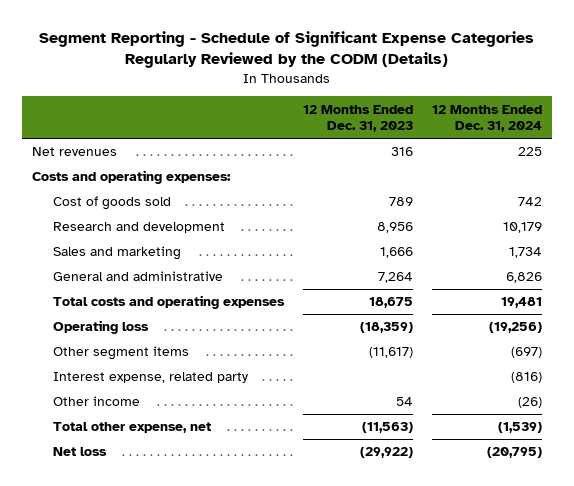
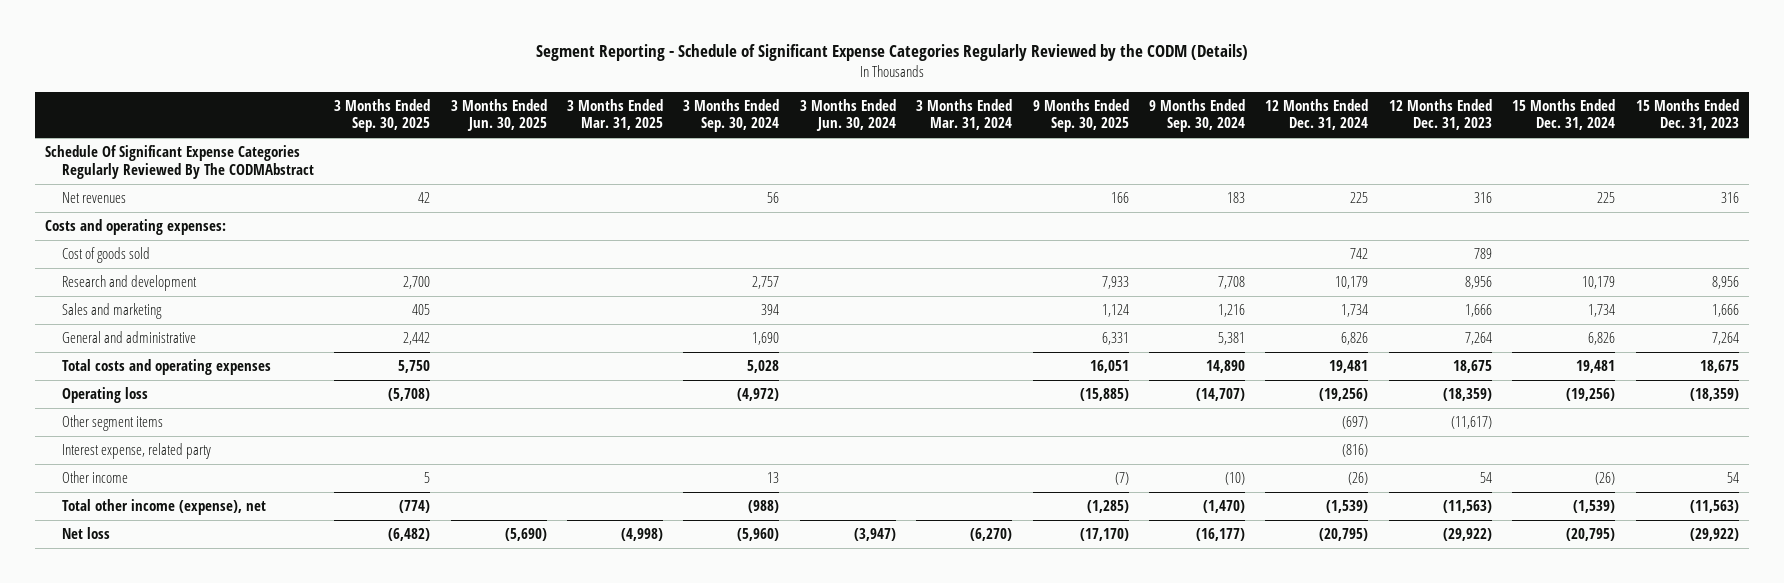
none -> [334,98,431,133] 3 Months Ended Sep. 30, 2025
none -> [450,98,547,132] 3 Months Ended Jun. 30, 2025
none -> [567,98,664,131] 3 Months Ended Mar. 31, 2025
none -> [683,98,780,133] 3 Months Ended Sep. 30, 2024
none -> [799,98,896,132] 3 Months Ended Jun. 30, 2024
none -> [916,98,1013,131] 3 Months Ended Mar. 31, 2024
none -> [1032,98,1129,133] 9 Months Ended Sep. 30, 2025
none -> [1149,98,1246,133] 9 Months Ended Sep. 30, 2024
none -> [1512,98,1616,131] 15 Months Ended Dec. 31, 2024
none -> [1635,98,1739,131] 15 Months Ended Dec. 31, 2023
none -> [45,145,314,179] Schedule Of Significant Expense Categories Regularly Reviewed By The CODMAbstract
[52,422,211,434] Total other expense, net -> [61,499,266,516] Total other income (expense), net

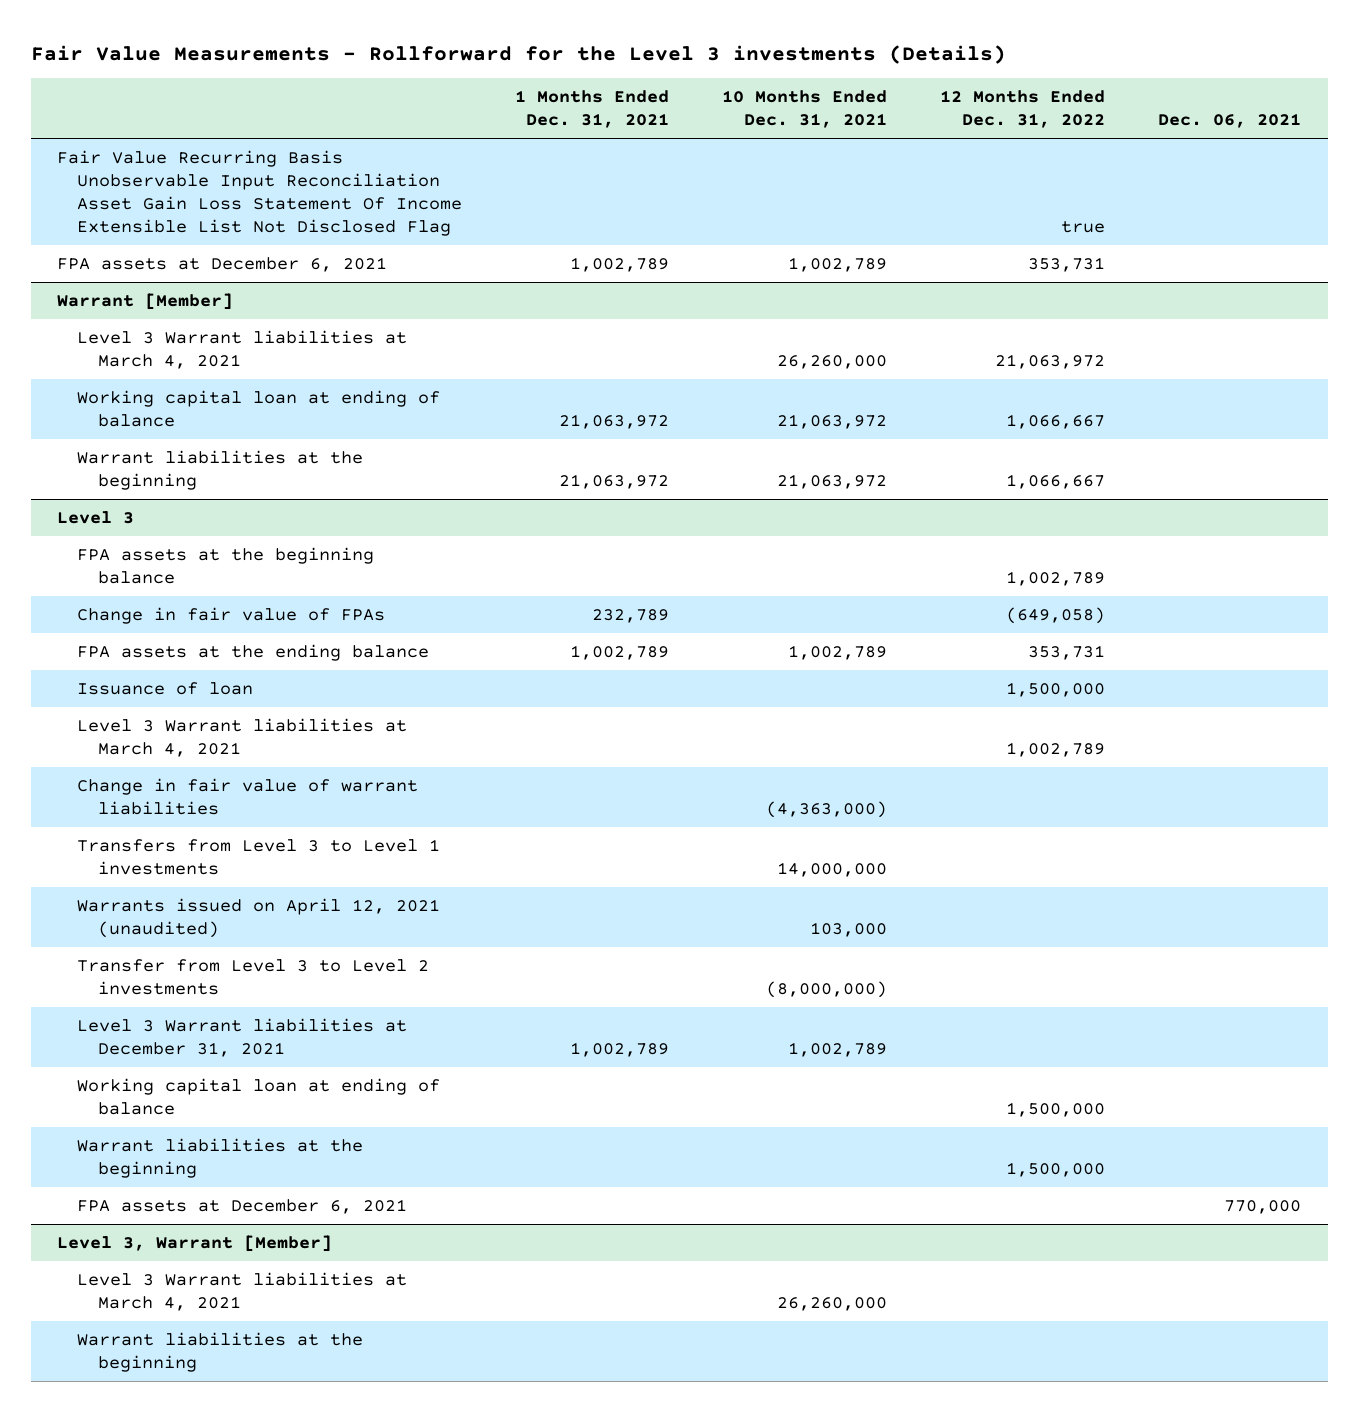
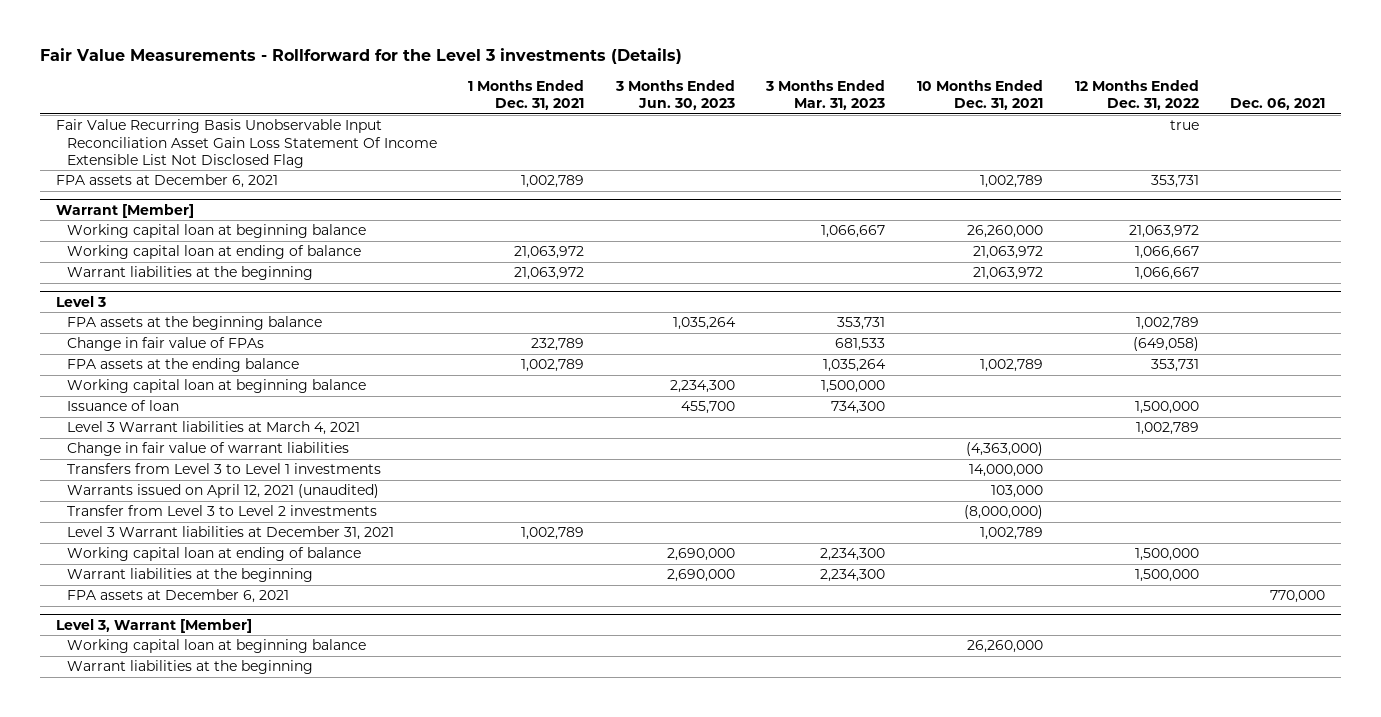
none -> [614,79,735,111] 3 Months Ended Jun. 30, 2023
none -> [765,79,886,111] 3 Months Ended Mar. 31, 2023
[77,330,408,369] Level 3 Warrant liabilities at March 4, 2021 -> [66,224,366,239] Working capital loan at beginning balance
none -> [66,379,366,394] Working capital loan at beginning balance
[77,1272,408,1311] Level 3 Warrant liabilities at March 4, 2021 -> [66,639,366,654] Working capital loan at beginning balance

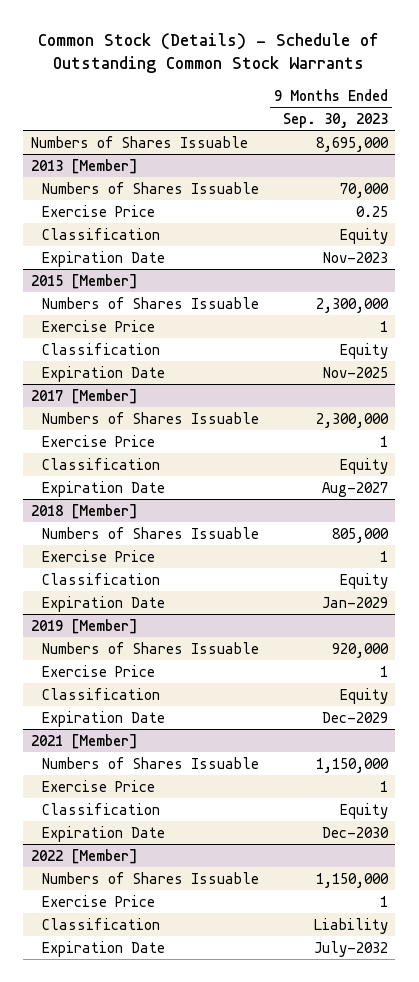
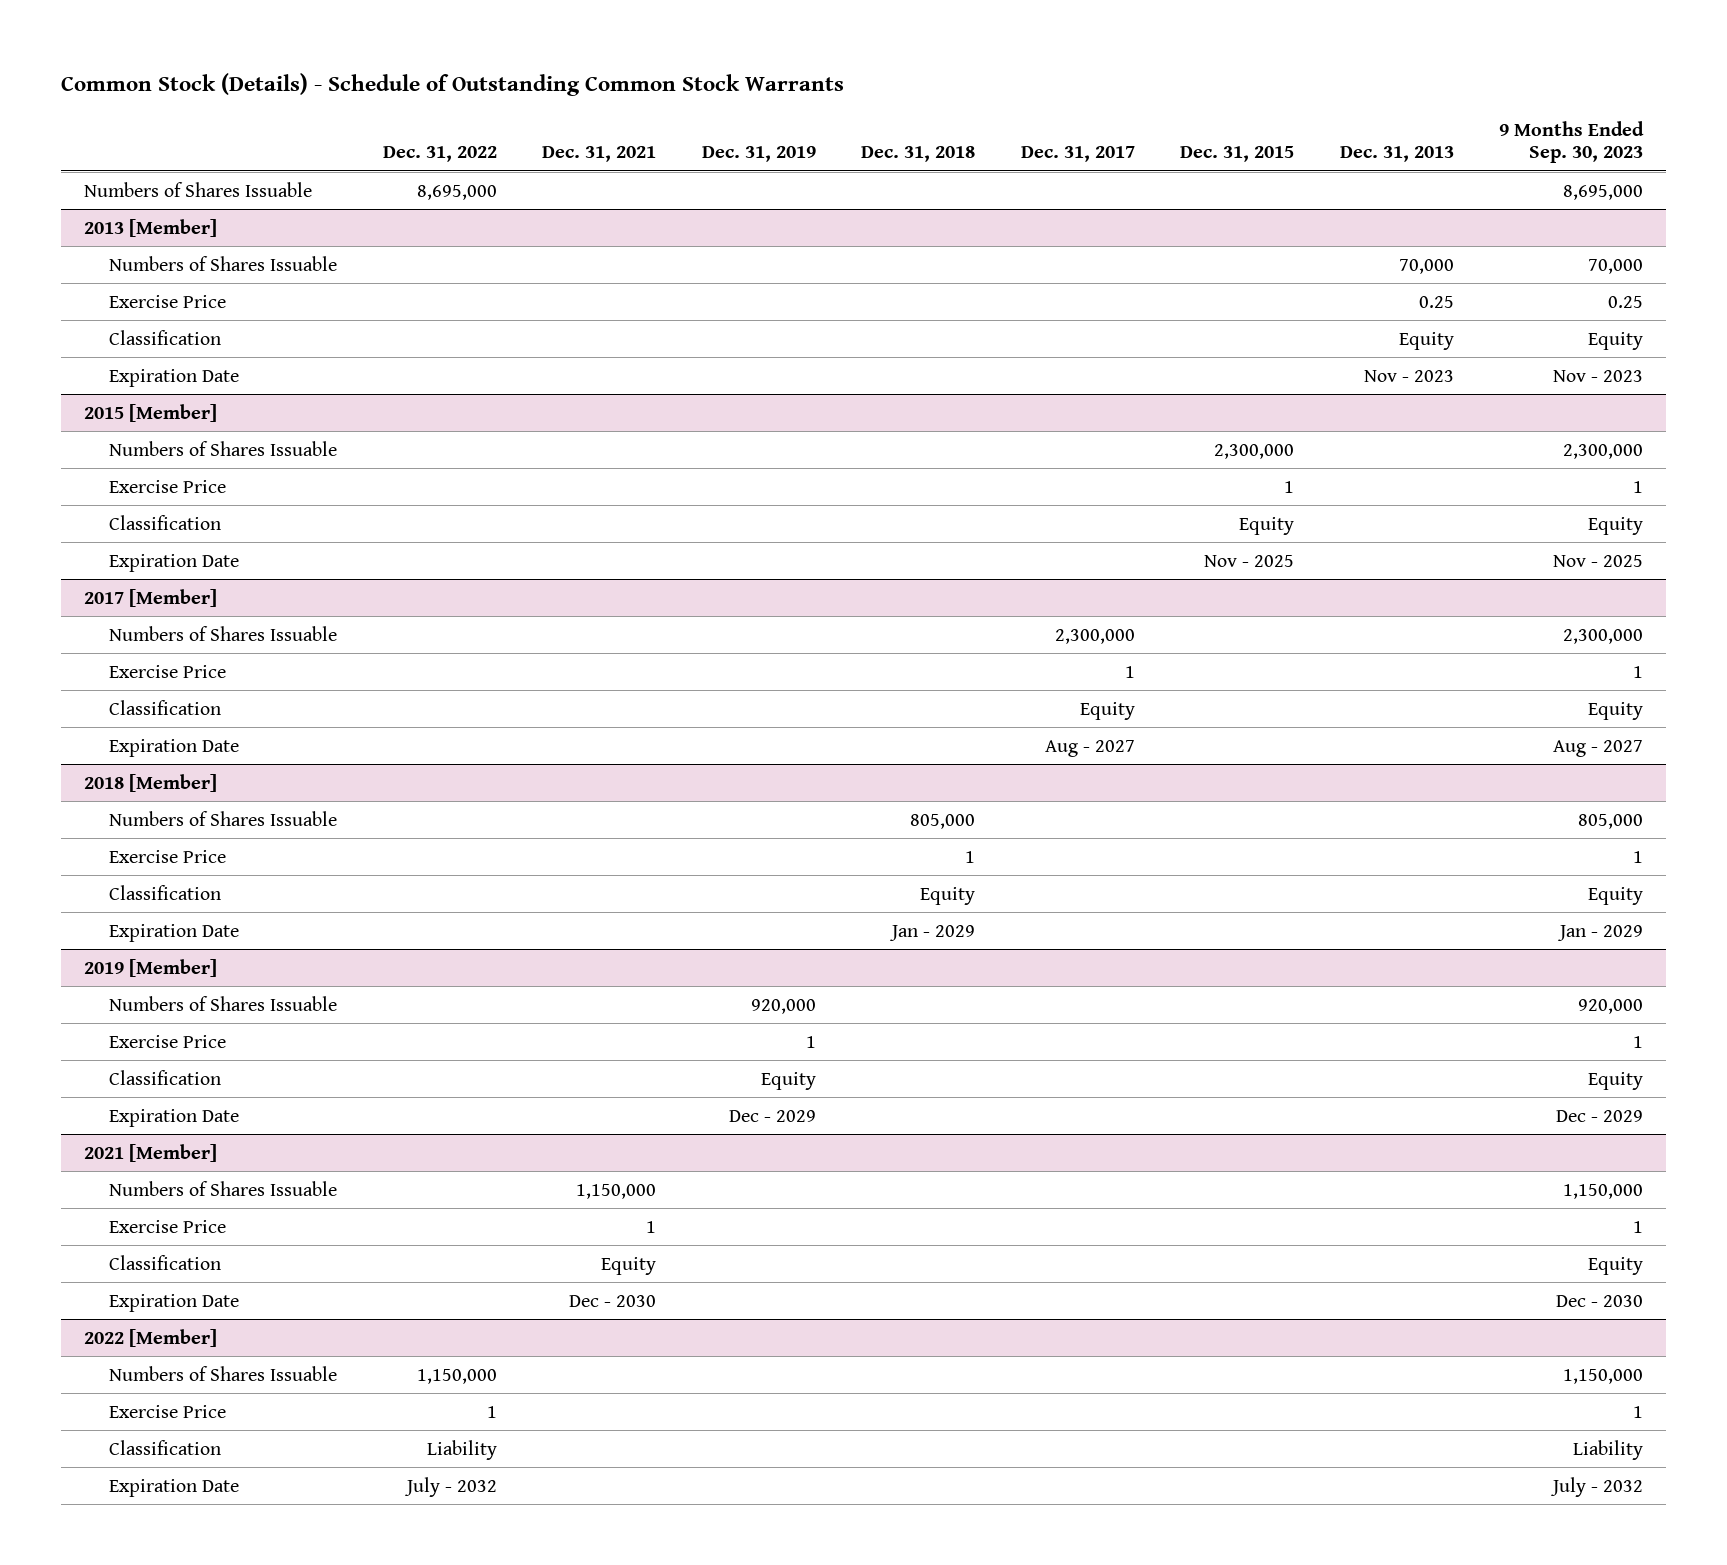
none -> [382,146,497,163] Dec. 31, 2022
none -> [542,146,657,163] Dec. 31, 2021
none -> [701,146,816,163] Dec. 31, 2019
none -> [861,146,976,163] Dec. 31, 2018
none -> [1020,146,1135,163] Dec. 31, 2017
none -> [1180,146,1295,163] Dec. 31, 2015
none -> [1339,146,1454,163] Dec. 31, 2013
[322,251,388,263] Nov-2023 -> [1553,369,1644,382] Nov - 2023
[322,366,388,378] Nov-2025 -> [1553,554,1644,567] Nov - 2025
[321,481,388,497] Aug-2027 -> [1553,739,1644,757] Aug - 2027
[321,596,388,608] Jan-2029 -> [1557,924,1644,941] Jan - 2029
[321,711,388,723] Dec-2029 -> [1556,1109,1644,1122] Dec - 2029
[321,826,389,838] Dec-2030 -> [1556,1294,1644,1307] Dec - 2030
[313,940,388,957] July-2032 -> [1550,1476,1644,1497] July - 2032

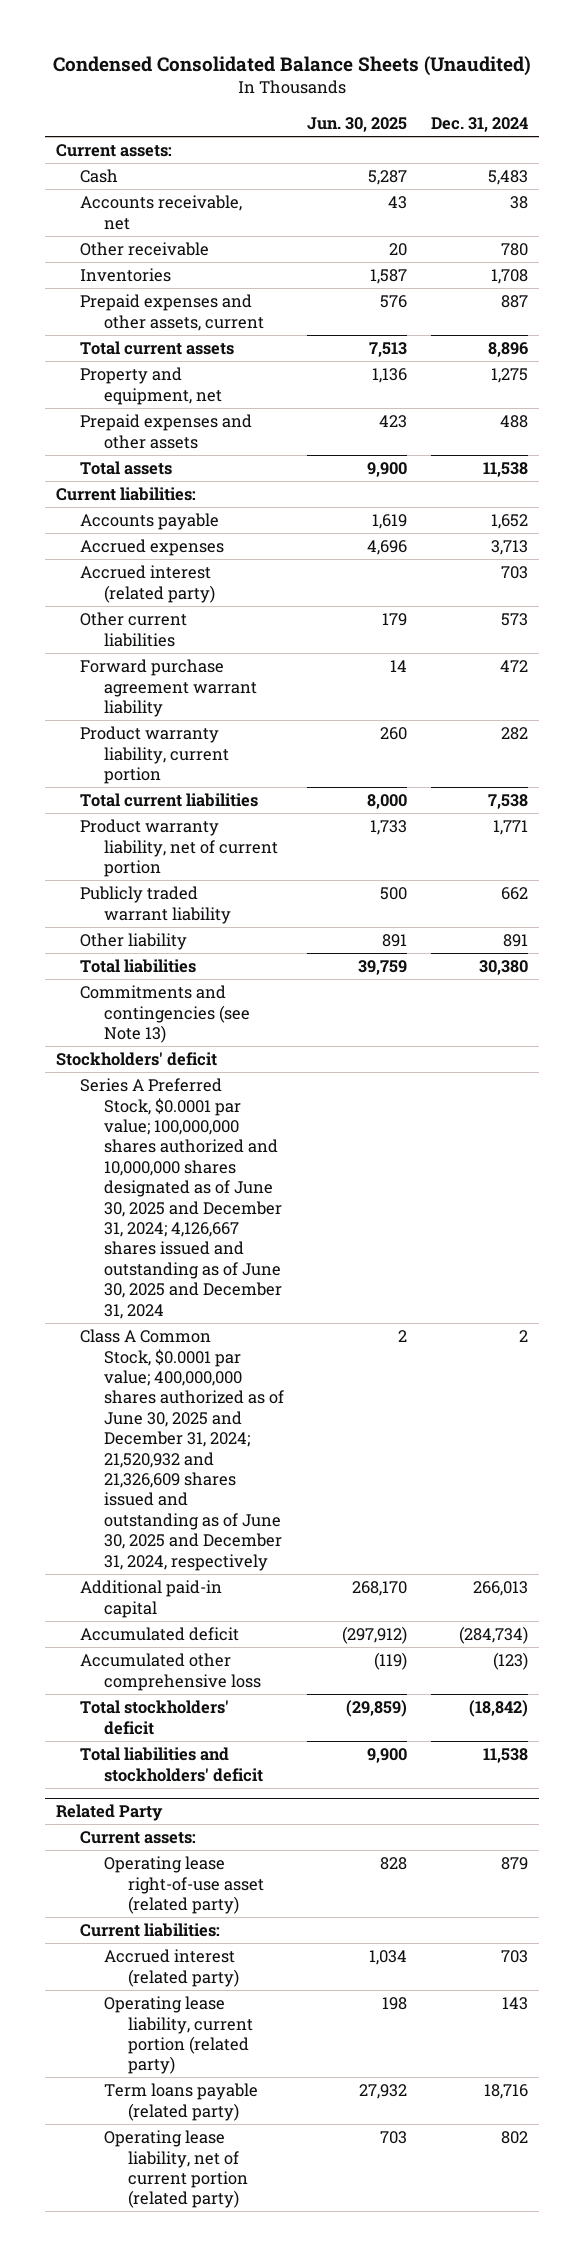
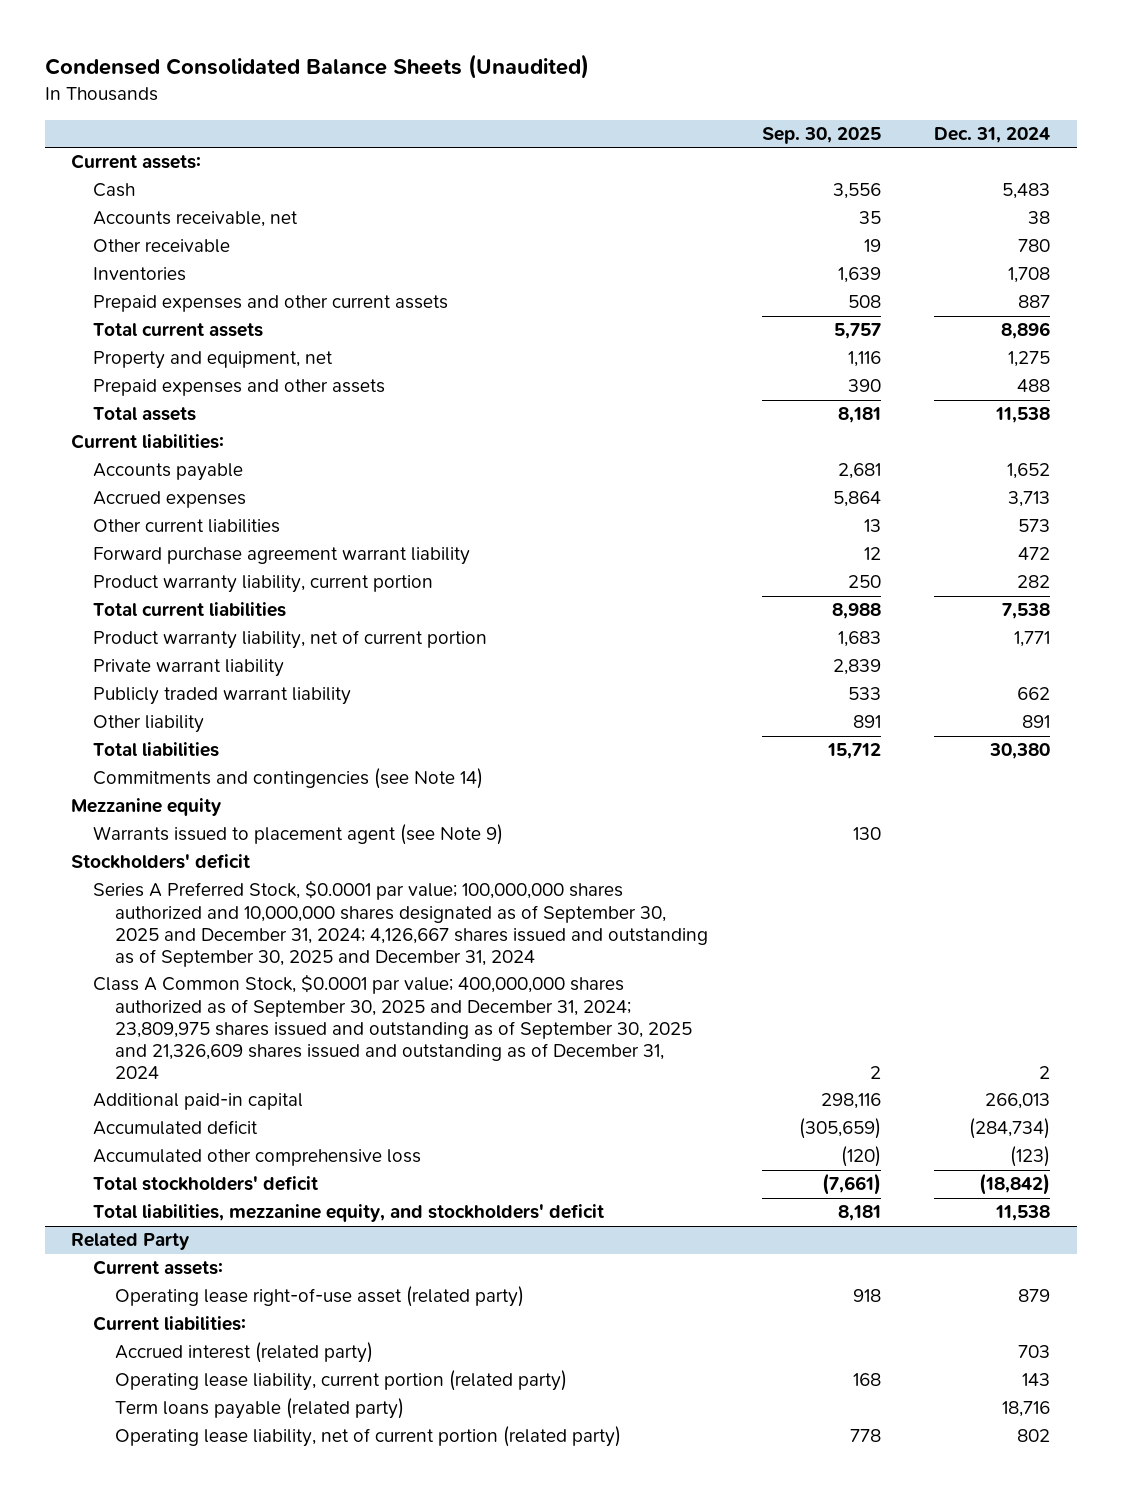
[307,116,408,132] Jun. 30, 2025 -> none
none -> [761,127,881,145] Sep. 30, 2025
[80,294,265,331] Prepaid expenses and other assets, current -> [93,295,449,313] Prepaid expenses and other current assets
[80,565,216,603] Accrued interest (related party) -> none
none -> [93,659,285,678] Private warrant liability
[80,985,251,1043] Commitments and contingencies (see Note 13) -> [93,768,484,790] Commitments and contingencies (see Note 14)
none -> [71,798,222,817] Mezzanine equity
none -> [93,824,504,846] Warrants issued to placement agent (see Note 9)
[80,1078,283,1319] Series A Preferred Stock, $0.0001 par value; 100,000,000 shares authorized and 10,000,000 shares designated as of June 30, 2025 and December 31, 2024; 4,126,667 shares issued and outstanding as of June 30, 2025 and December 31, 2024 -> [93,880,709,967] Series A Preferred Stock, $0.0001 par value; 100,000,000 shares authorized and 10,000,000 shares designated as of September 30, 2025 and December 31, 2024; 4,126,667 shares issued and outstanding as of September 30, 2025 and December 31, 2024
[80,1329,285,1571] Class A Common Stock, $0.0001 par value; 400,000,000 shares authorized as of June 30, 2025 and December 31, 2024; 21,520,932 and 21,326,609 shares issued and outstanding as of June 30, 2025 and December 31, 2024, respectively -> [93,974,693,1080] Class A Common Stock, $0.0001 par value; 400,000,000 shares authorized as of September 30, 2025 and December 31, 2024; 23,809,975 shares issued and outstanding as of September 30, 2025 and 21,326,609 shares issued and outstanding as of December 31, 2024
[80,1747,264,1782] Total liabilities and stockholders' deficit -> [93,1204,605,1223] Total liabilities, mezzanine equity, and stockholders' deficit

